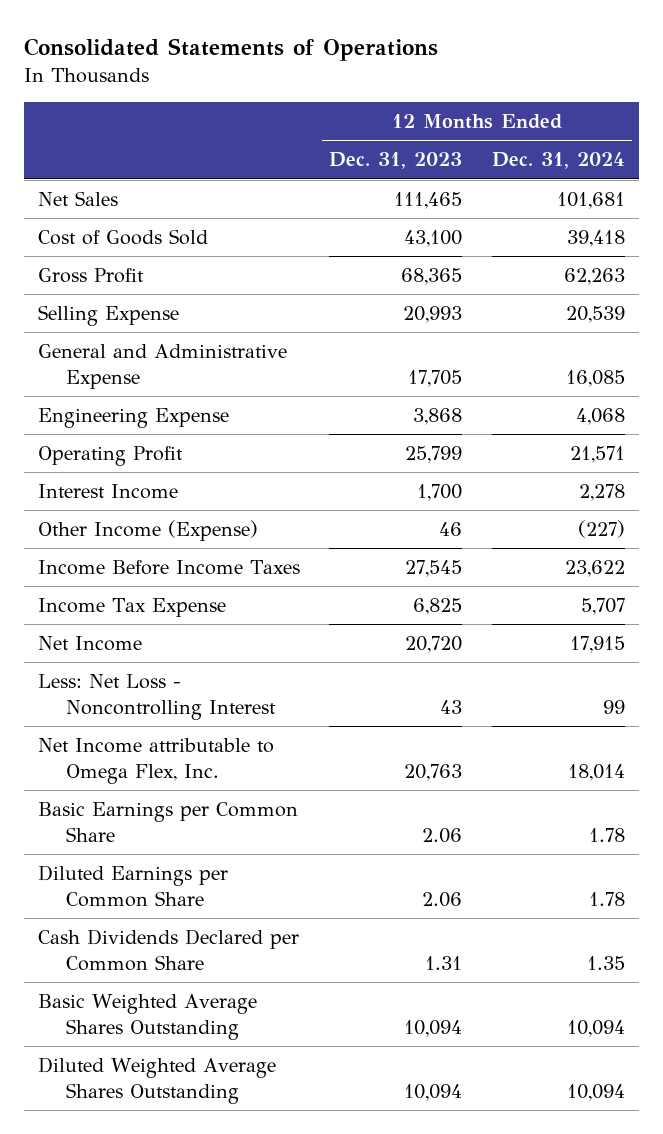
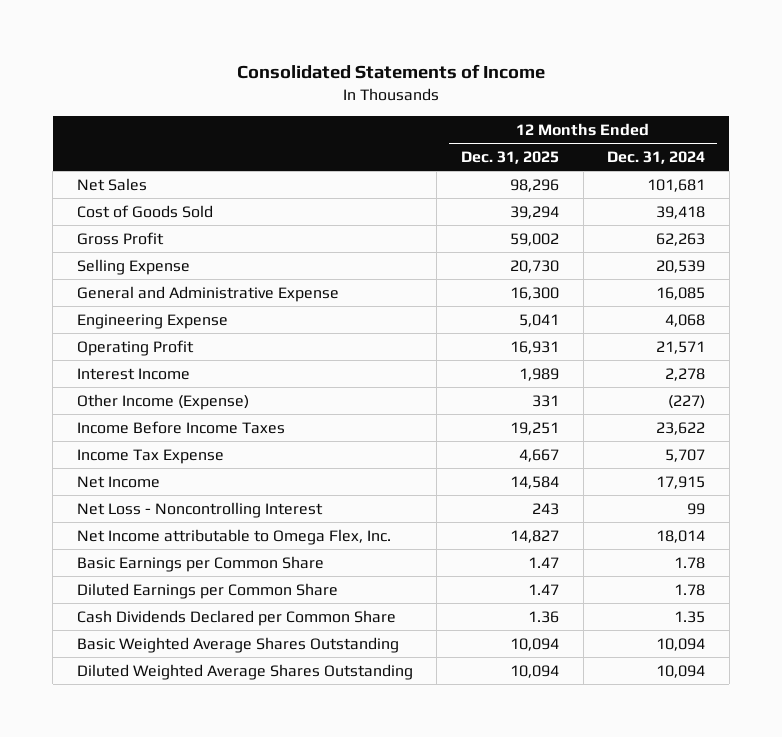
[23,37,438,61] Consolidated Statements of Operations -> [237,63,546,79] Consolidated Statements of Income
[329,152,463,170] Dec. 31, 2023 -> none
none -> [461,150,560,164] Dec. 31, 2025
[38,674,277,720] Less: Net Loss - Noncontrolling Interest -> [76,501,323,518] Net Loss - Noncontrolling Interest

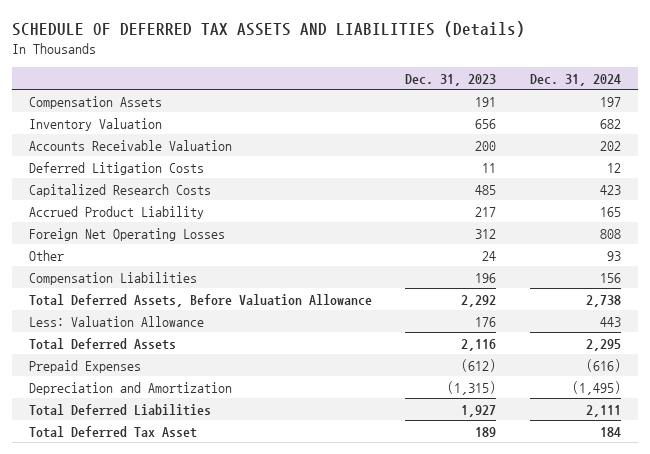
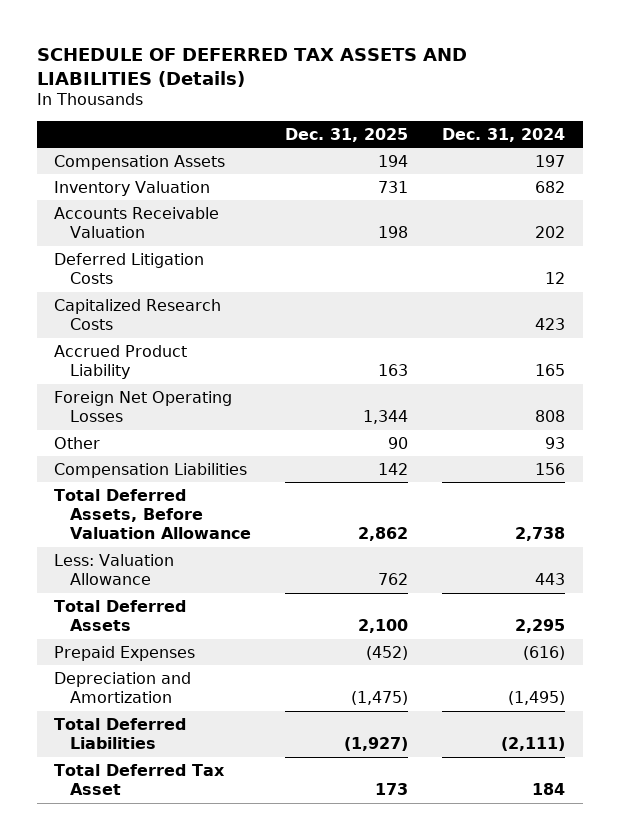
[405,73,497,86] Dec. 31, 2023 -> none
none -> [285,127,409,142] Dec. 31, 2025
[585,404,621,417] 2,111 -> [501,737,566,752] (2,111)

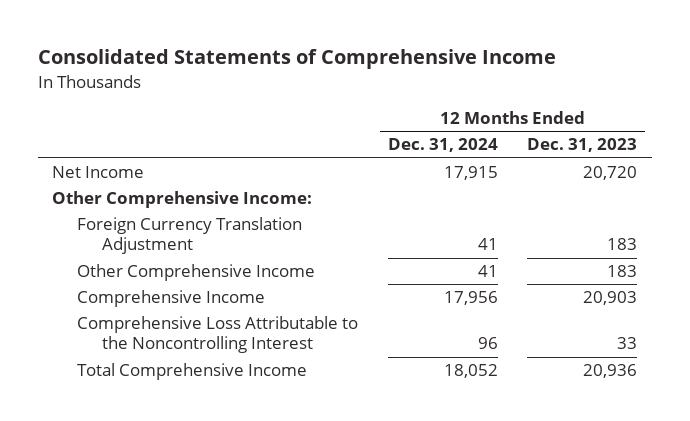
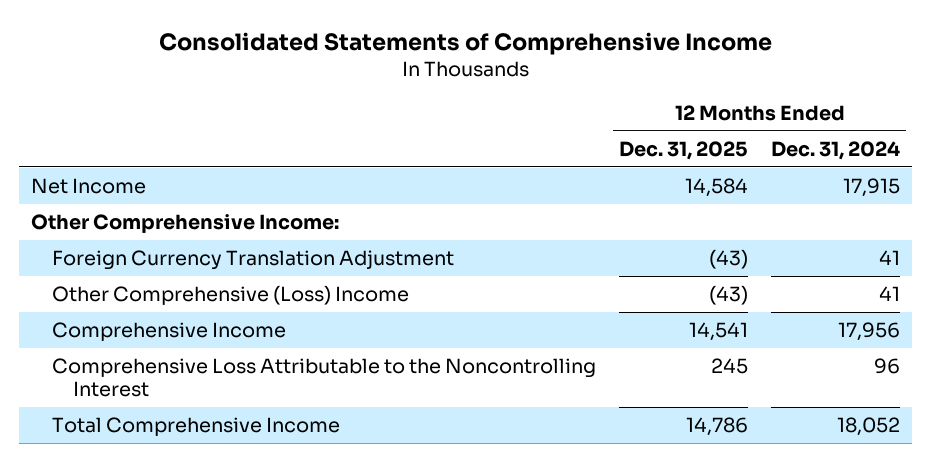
[527,138,638,153] Dec. 31, 2023 -> none
none -> [619,140,749,160] Dec. 31, 2025
[77,264,316,282] Other Comprehensive Income -> [51,284,409,305] Other Comprehensive (Loss) Income

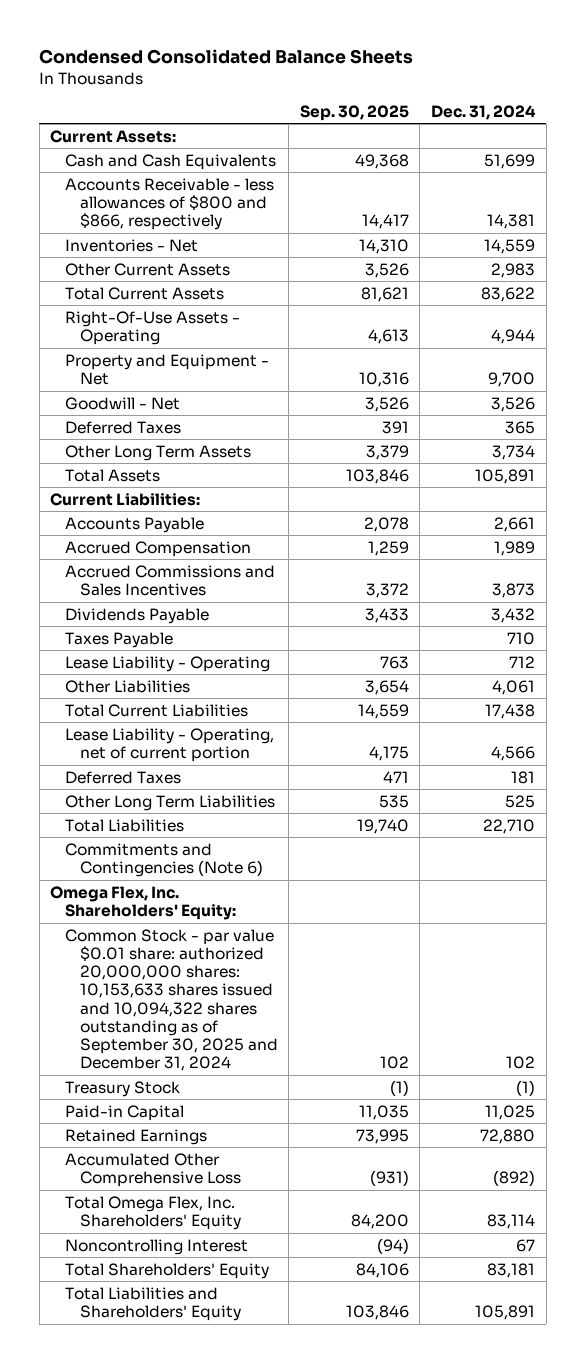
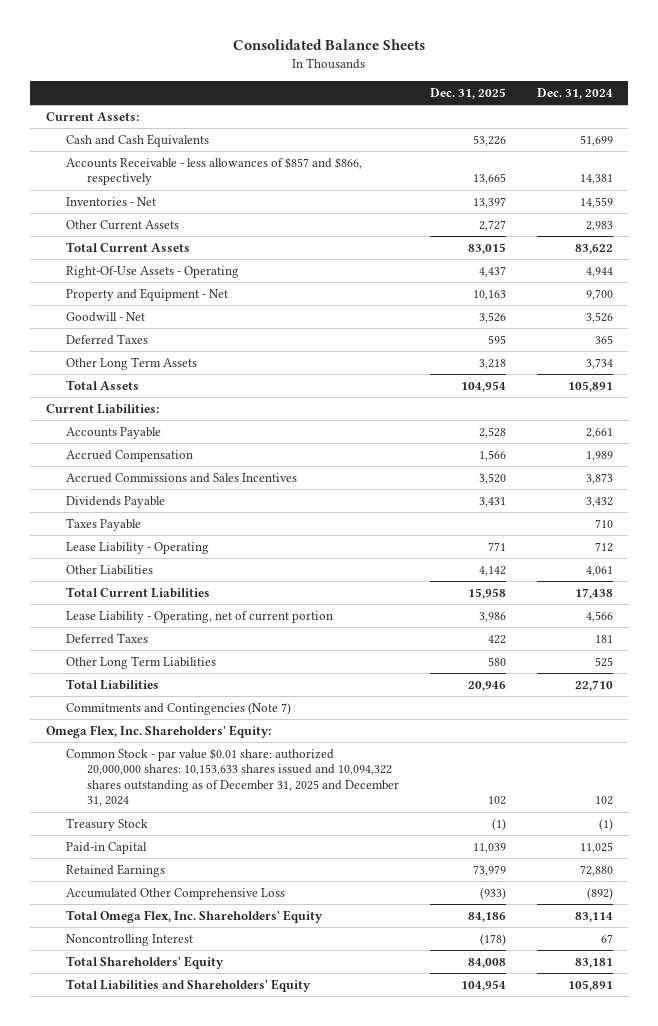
[39,48,414,64] Condensed Consolidated Balance Sheets -> [233,39,426,51] Consolidated Balance Sheets
[299,104,409,121] Sep. 30, 2025 -> none
none -> [429,87,506,99] Dec. 31, 2025
[64,177,274,231] Accounts Receivable - less allowances of $800 and $866, respectively -> [66,156,363,186] Accounts Receivable - less allowances of $857 and $866, respectively
[64,842,263,878] Commitments and Contingencies (Note 6) -> [66,701,292,715] Commitments and Contingencies (Note 7)
[64,928,278,1072] Common Stock - par value $0.01 share: authorized 20,000,000 shares: 10,153,633 shares issued and 10,094,322 shares outstanding as of September 30, 2025 and December 31, 2024 -> [66,747,399,807] Common Stock - par value $0.01 share: authorized 20,000,000 shares: 10,153,633 shares issued and 10,094,322 shares outstanding as of December 31, 2025 and December 31, 2024

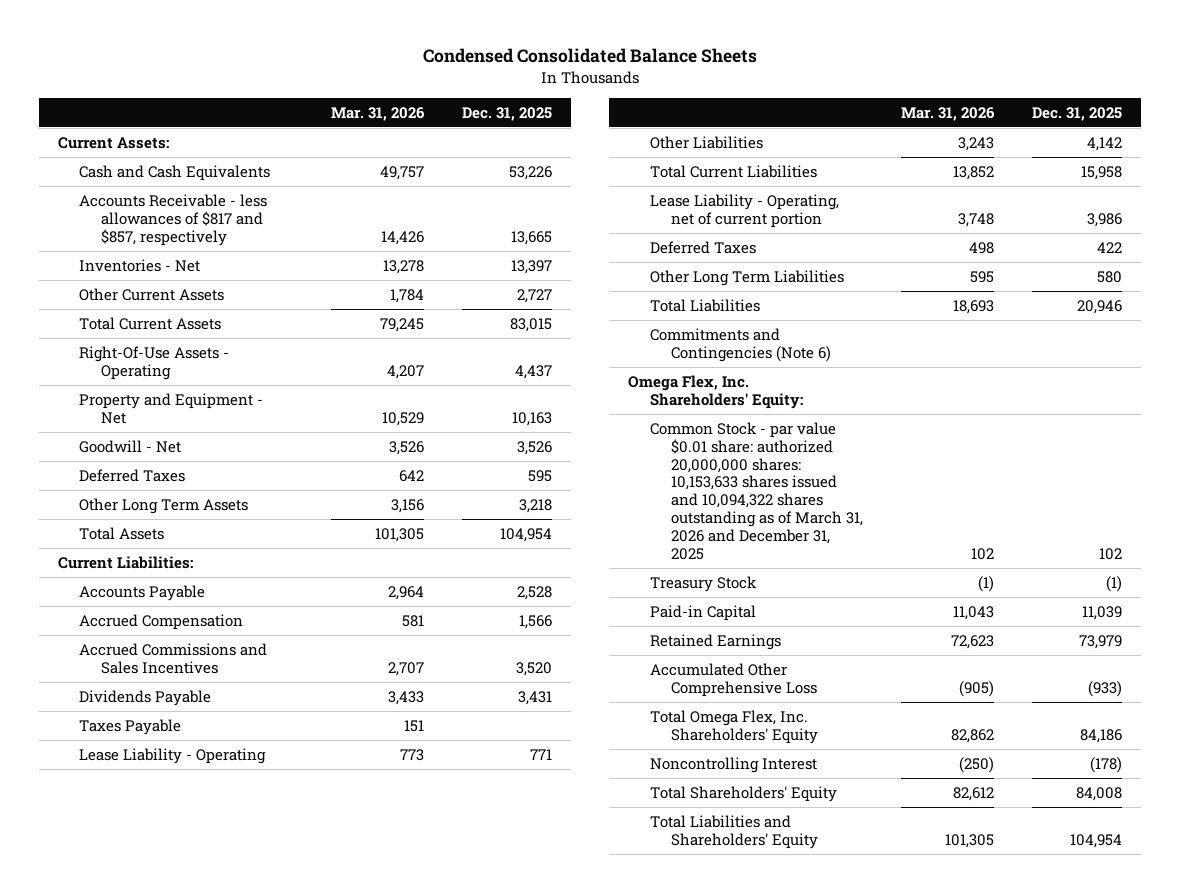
[233,39,426,51] Consolidated Balance Sheets -> [423,48,758,64] Condensed Consolidated Balance Sheets
[536,87,613,99] Dec. 31, 2024 -> none
none -> [331,106,426,121] Mar. 31, 2026
[66,156,363,186] Accounts Receivable - less allowances of $857 and $866, respectively -> [79,193,268,246] Accounts Receivable - less allowances of $817 and $857, respectively
[66,701,292,715] Commitments and Contingencies (Note 7) -> [649,327,832,362] Commitments and Contingencies (Note 6)
[66,747,399,807] Common Stock - par value $0.01 share: authorized 20,000,000 shares: 10,153,633 shares issued and 10,094,322 shares outstanding as of December 31, 2025 and December 31, 2024 -> [649,421,864,560] Common Stock - par value $0.01 share: authorized 20,000,000 shares: 10,153,633 shares issued and 10,094,322 shares outstanding as of March 31, 2026 and December 31, 2025

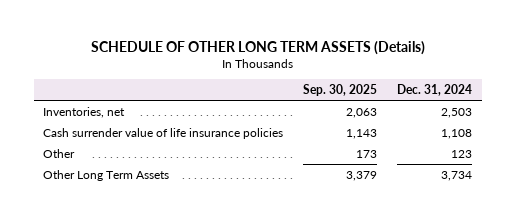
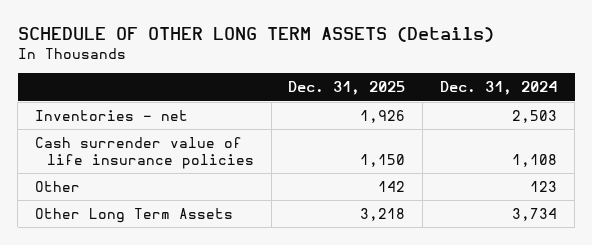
[303,84,378,97] Sep. 30, 2025 -> none
none -> [288,81,406,96] Dec. 31, 2025
[43,106,126,118] Inventories, net -> [35,110,189,122] Inventories - net

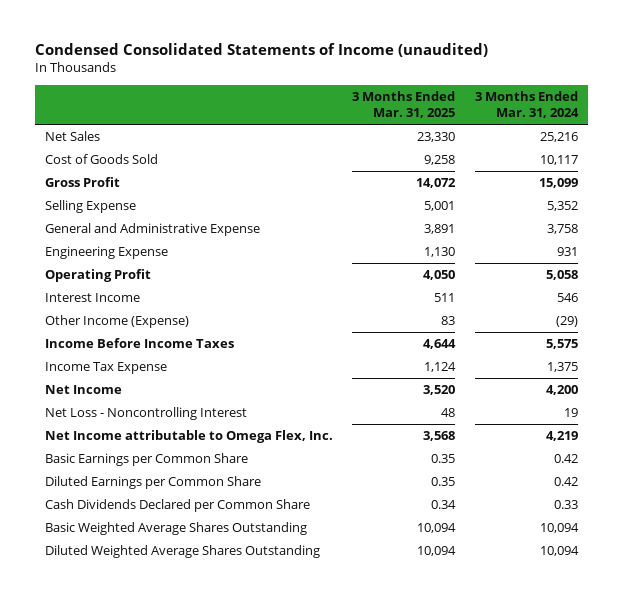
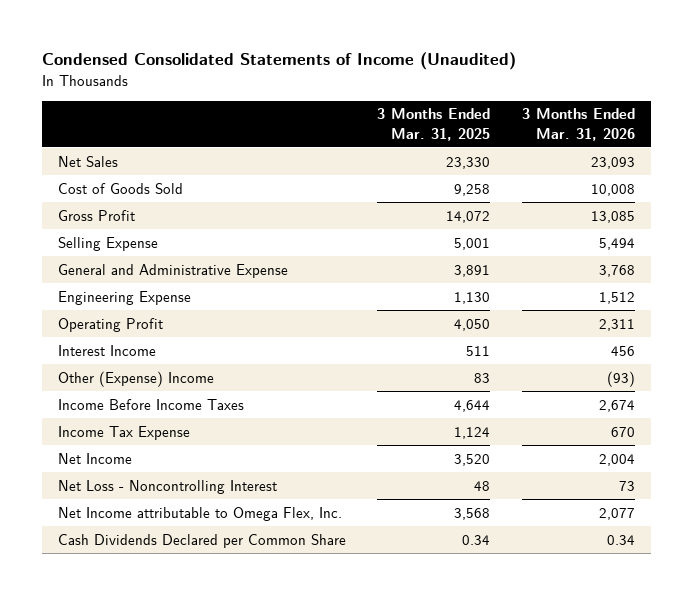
[34,42,488,57] Condensed Consolidated Statements of Income (unaudited) -> [42,52,517,71] Condensed Consolidated Statements of Income (Unaudited)
[474,91,579,118] 3 Months Ended Mar. 31, 2024 -> none
none -> [521,108,635,141] 3 Months Ended Mar. 31, 2026
[44,315,189,329] Other Income (Expense) -> [57,370,214,387] Other (Expense) Income
[44,453,248,467] Basic Earnings per Common Share -> none
[44,476,261,490] Diluted Earnings per Common Share -> none
[44,522,307,536] Basic Weighted Average Shares Outstanding -> none
[44,545,320,559] Diluted Weighted Average Shares Outstanding -> none

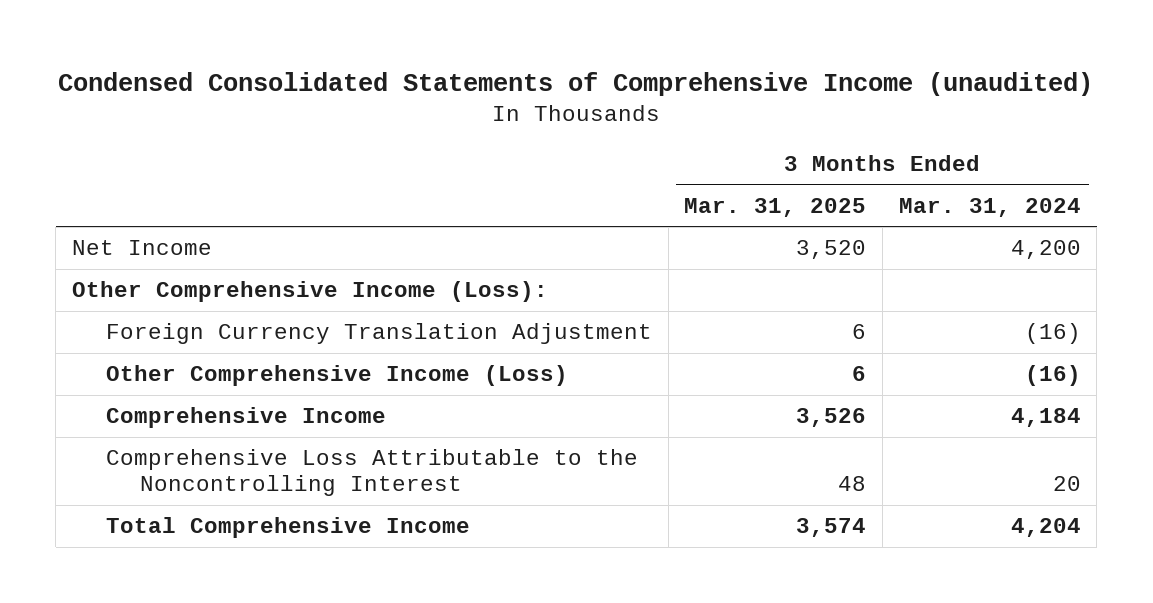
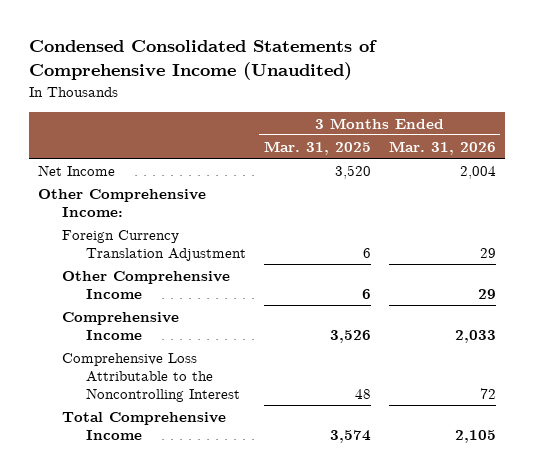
[58,71,1094,96] Condensed Consolidated Statements of Comprehensive Income (unaudited) -> [28,40,377,81] Condensed Consolidated Statements of Comprehensive Income (Unaudited)
[898,197,1081,217] Mar. 31, 2024 -> none
none -> [388,140,496,155] Mar. 31, 2026
[72,281,549,303] Other Comprehensive Income (Loss): -> [37,188,206,217] Other Comprehensive Income:
[105,365,568,387] Other Comprehensive Income (Loss) -> [61,270,230,299] Other Comprehensive Income

